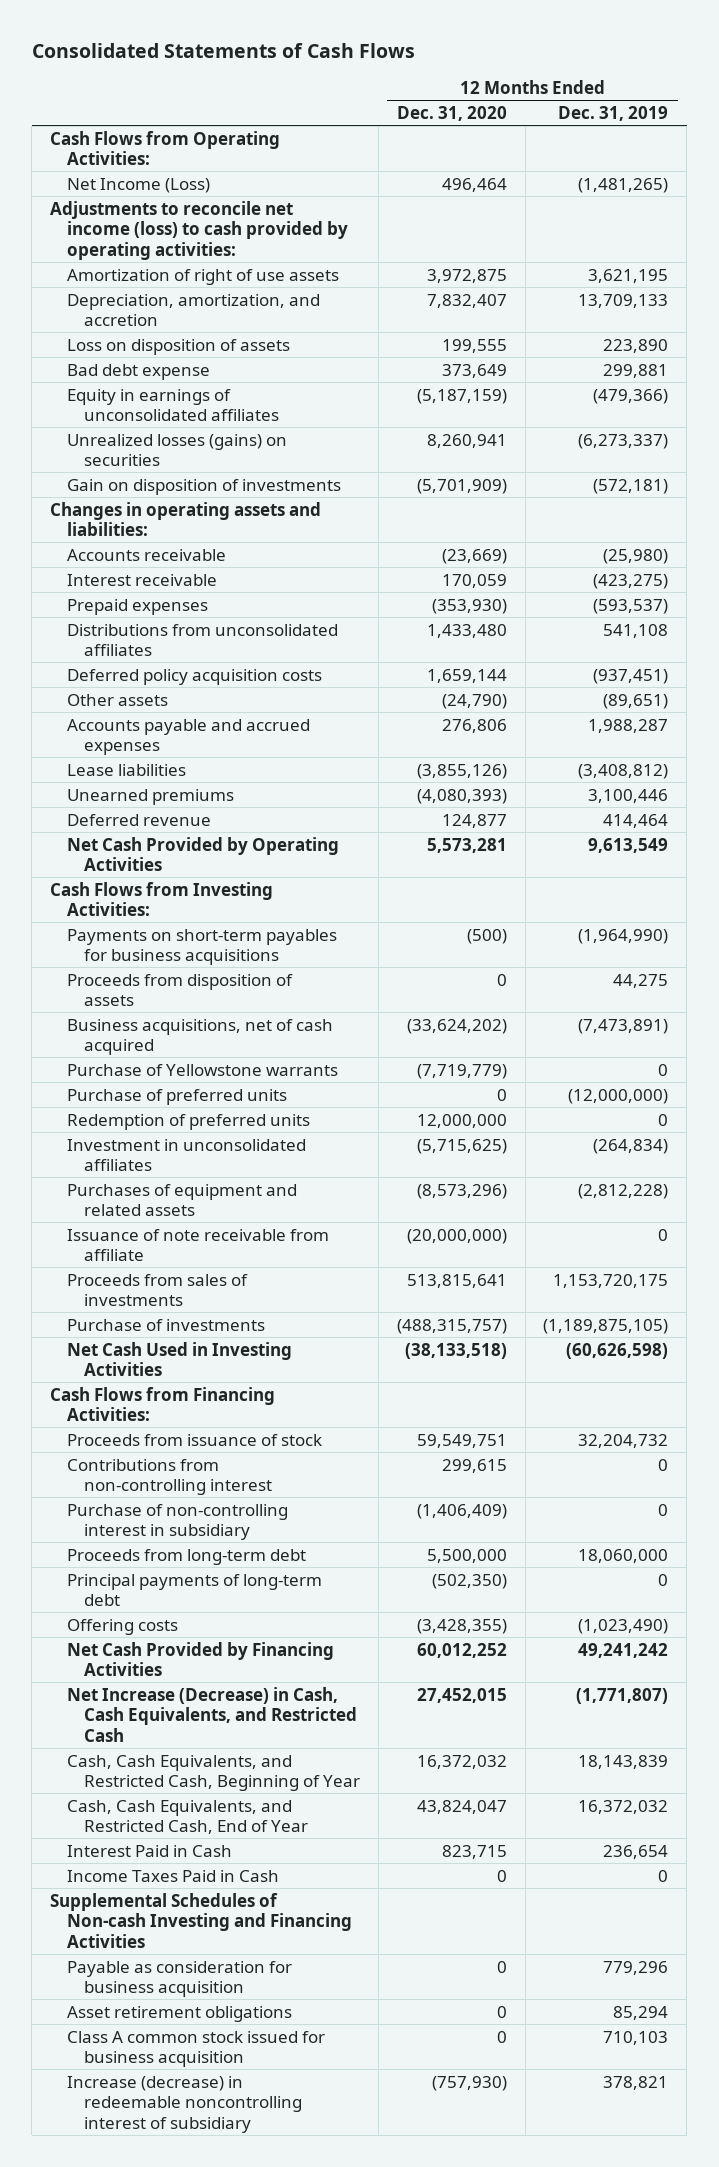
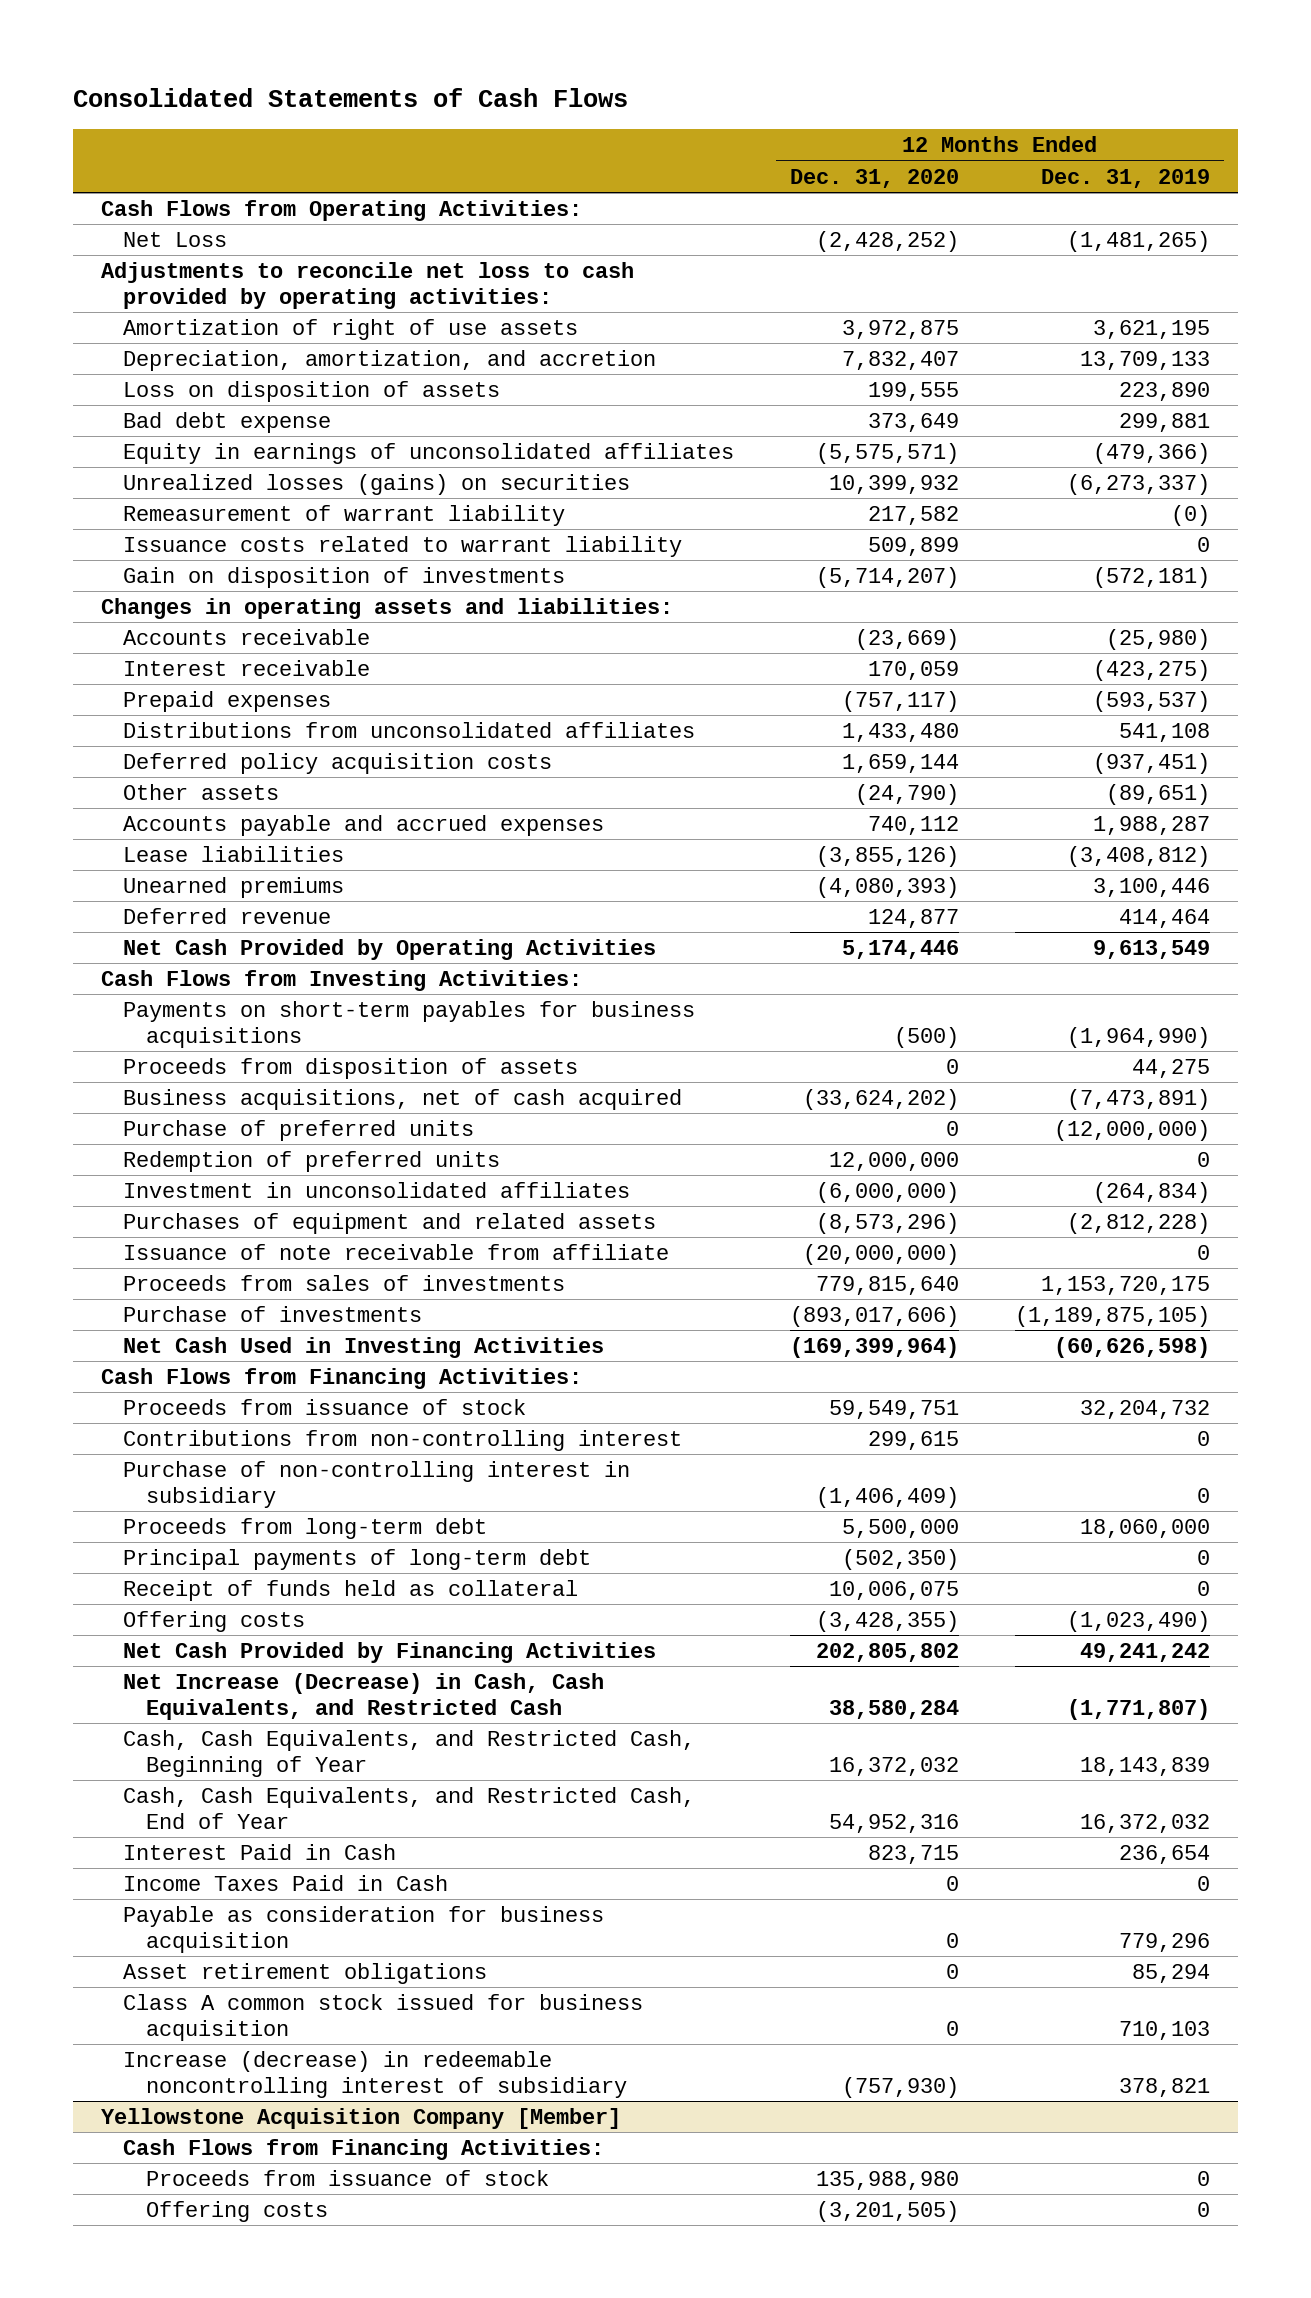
[66,177,210,193] Net Income (Loss) -> [123,232,228,248] Net Loss
[441,177,507,192] 496,464 -> [816,231,960,253] (2,428,252)
[50,200,348,260] Adjustments to reconcile net income (loss) to cash provided by operating activities: -> [100,262,634,309] Adjustments to reconcile net loss to cash provided by operating activities:
[416,388,507,404] (5,187,159) -> [816,443,960,465] (5,575,571)
[426,433,507,448] 8,260,941 -> [829,475,960,495] 10,399,932
none -> [123,505,566,527] Remeasurement of warrant liability
none -> [123,536,683,558] Issuance costs related to warrant liability
[416,478,507,494] (5,701,909) -> [816,567,960,589] (5,714,207)
[431,598,507,614] (353,930) -> [842,691,960,713] (757,117)
[441,718,507,733] 276,806 -> [868,816,960,836] 740,112
[426,837,507,853] 5,573,281 -> [842,940,960,960] 5,174,446
[66,1063,338,1076] Purchase of Yellowstone warrants -> none
[416,1138,507,1154] (5,715,625) -> [816,1182,960,1204] (6,000,000)
[406,1273,507,1288] 513,815,641 -> [816,1276,960,1296] 779,815,640
[396,1318,507,1334] (488,315,757) -> [790,1306,960,1328] (893,017,606)
[404,1342,507,1359] (38,133,518) -> [790,1337,960,1359] (169,399,964)
none -> [123,1580,579,1602] Receipt of funds held as collateral
[416,1642,507,1658] 60,012,252 -> [816,1643,960,1663] 202,805,802
[416,1687,507,1703] 27,452,015 -> [829,1699,960,1719] 38,580,284
[416,1799,507,1814] 43,824,047 -> [829,1813,960,1833] 54,952,316
[50,1892,352,1948] Supplemental Schedules of Non-cash Investing and Financing Activities -> none
none -> [100,2108,621,2130] Yellowstone Acquisition Company [Member]
none -> [123,2139,605,2161] Cash Flows from Financing Activities:
none -> [146,2170,550,2187] Proceeds from issuance of stock
none -> [146,2201,329,2223] Offering costs

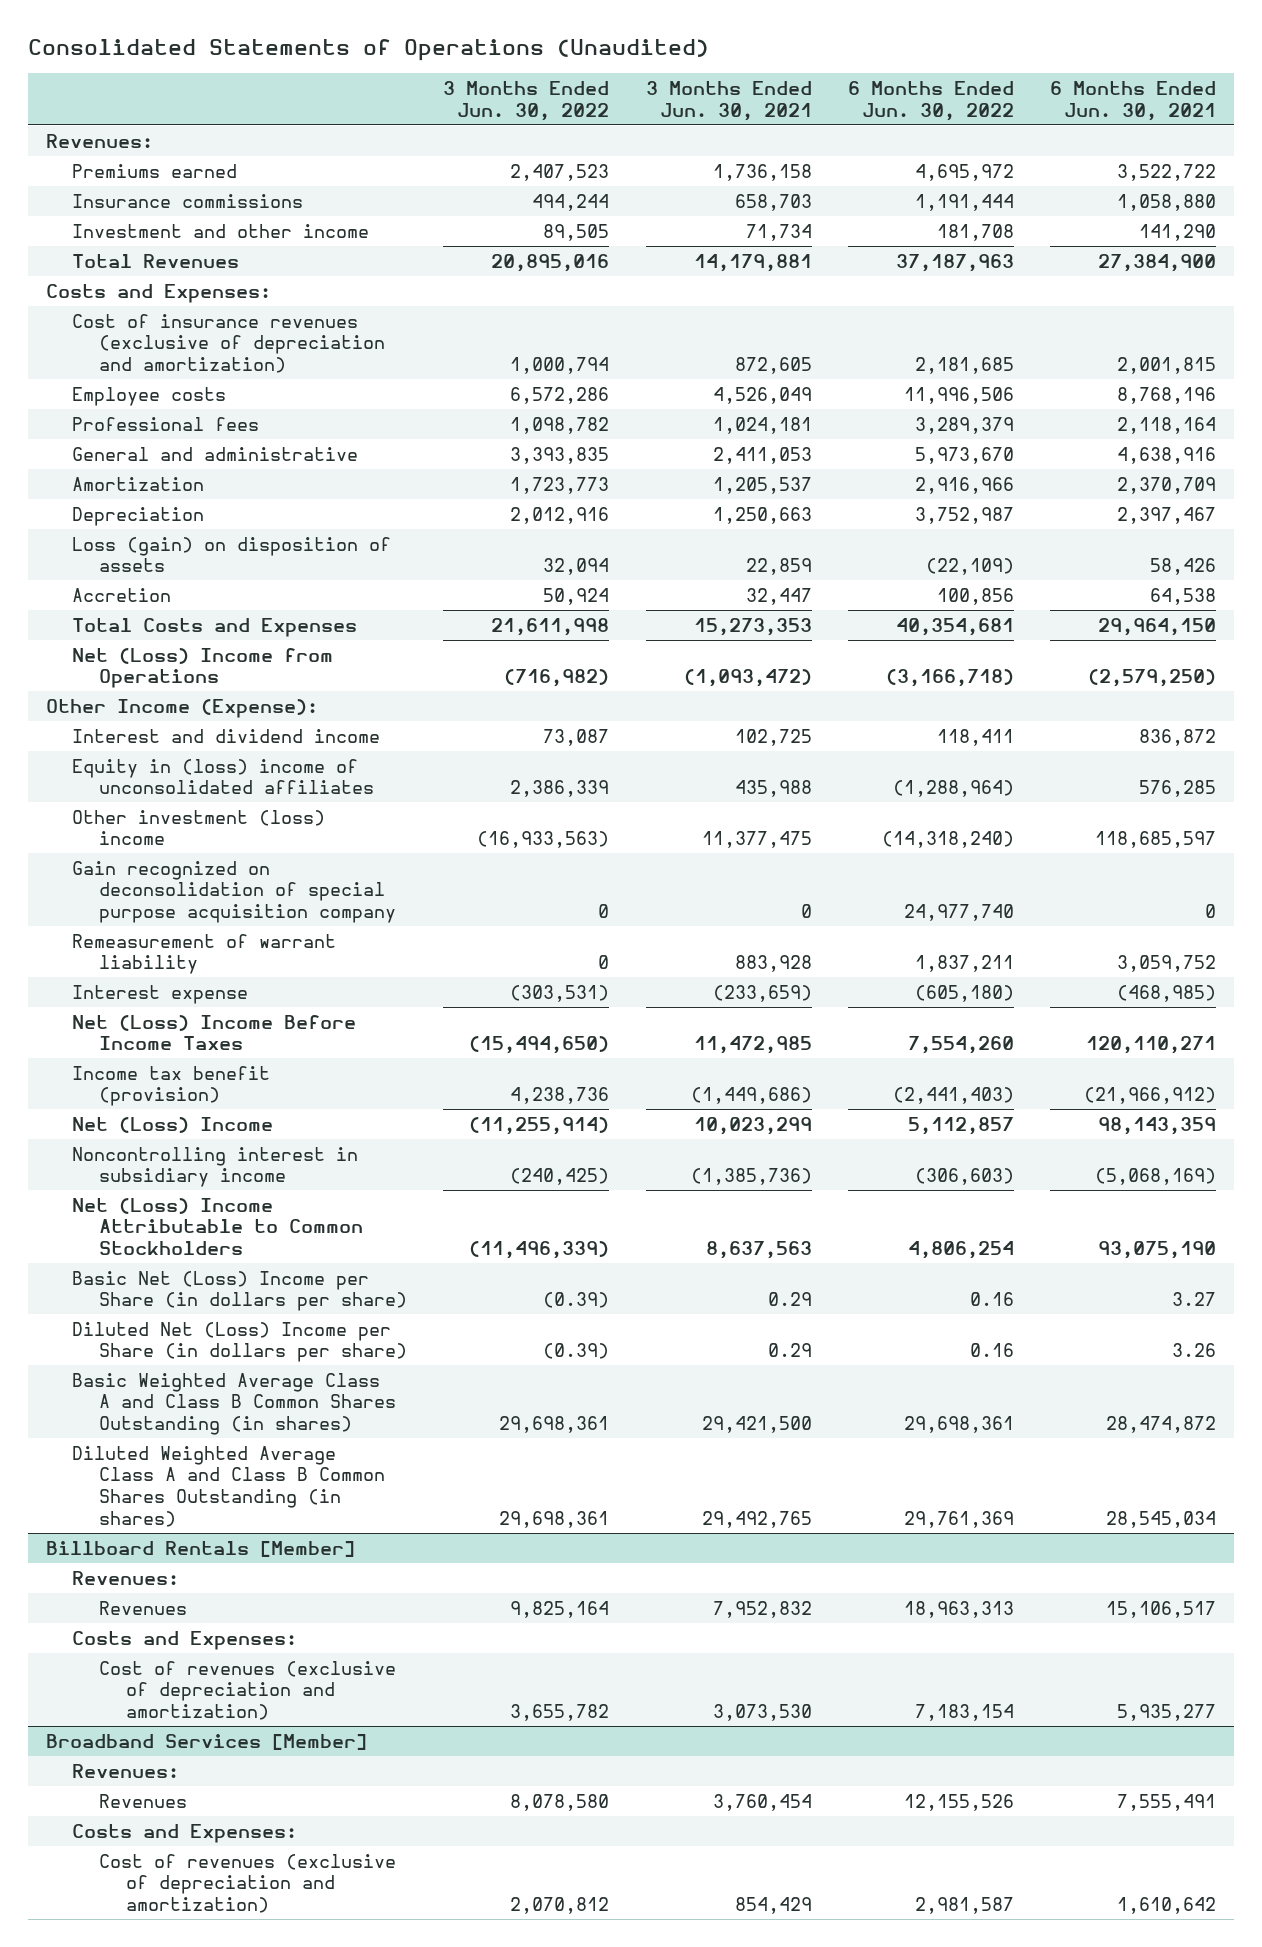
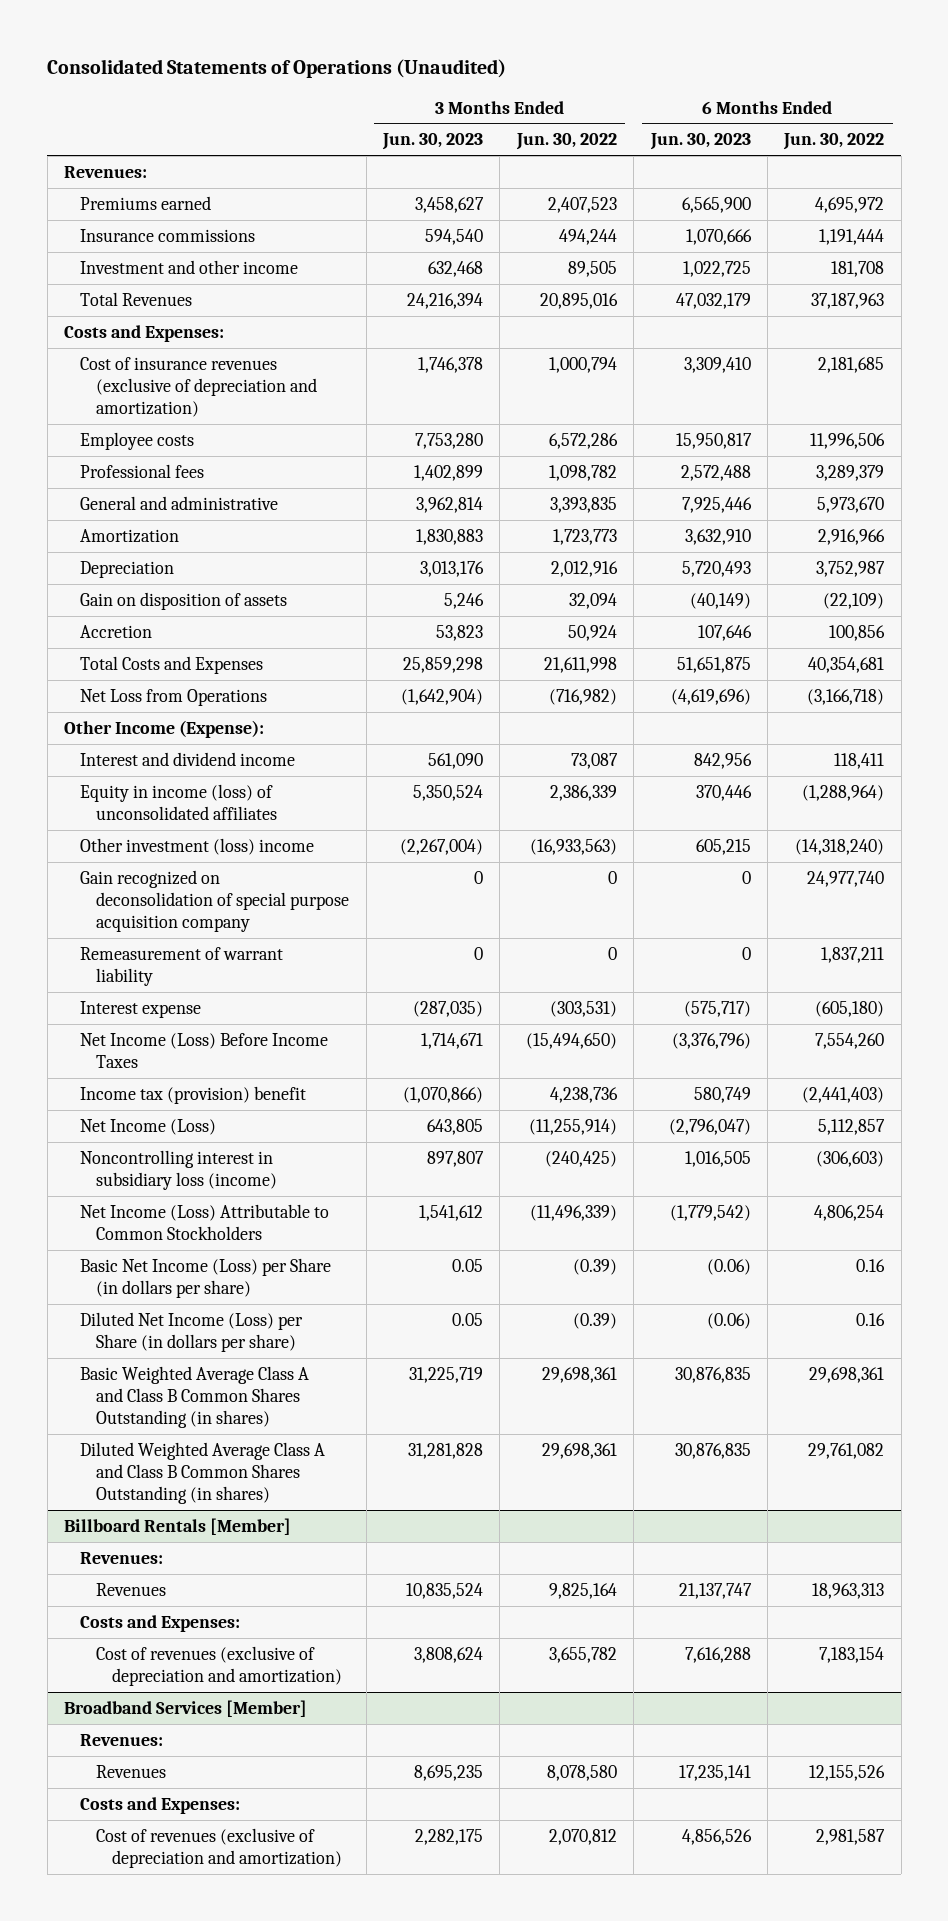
[645,80,812,121] 3 Months Ended Jun. 30, 2021 -> none
[1049,80,1216,121] 6 Months Ended Jun. 30, 2021 -> none
none -> [381,133,483,151] Jun. 30, 2023
none -> [649,133,751,151] Jun. 30, 2023
[72,536,392,573] Loss (gain) on disposition of assets -> [80,591,288,610] Gain on disposition of assets
[72,647,334,689] Net (Loss) Income from Operations -> [80,688,268,706] Net Loss from Operations
[72,758,375,795] Equity in (loss) income of unconsolidated affiliates -> [80,783,278,820] Equity in income (loss) of unconsolidated affiliates
[72,1014,357,1051] Net (Loss) Income Before Income Taxes -> [80,1032,329,1068] Net Income (Loss) Before Income Taxes
[72,1065,271,1107] Income tax benefit (provision) -> [80,1085,307,1104] Income tax (provision) benefit
[72,1116,274,1133] Net (Loss) Income -> [80,1118,217,1135] Net Income (Loss)
[72,1146,359,1188] Noncontrolling interest in subsidiary income -> [80,1149,278,1190] Noncontrolling interest in subsidiary loss (income)
[72,1197,364,1256] Net (Loss) Income Attributable to Common Stockholders -> [80,1203,330,1240] Net Income (Loss) Attributable to Common Stockholders
[72,1270,408,1312] Basic Net (Loss) Income per Share (in dollars per share) -> [80,1257,332,1298] Basic Net Income (Loss) per Share (in dollars per share)
[72,1321,408,1363] Diluted Net (Loss) Income per Share (in dollars per share) -> [80,1311,304,1352] Diluted Net Income (Loss) per Share (in dollars per share)
[903,1511,1014,1529] 29,761,369 -> [808,1442,885,1459] 29,761,082

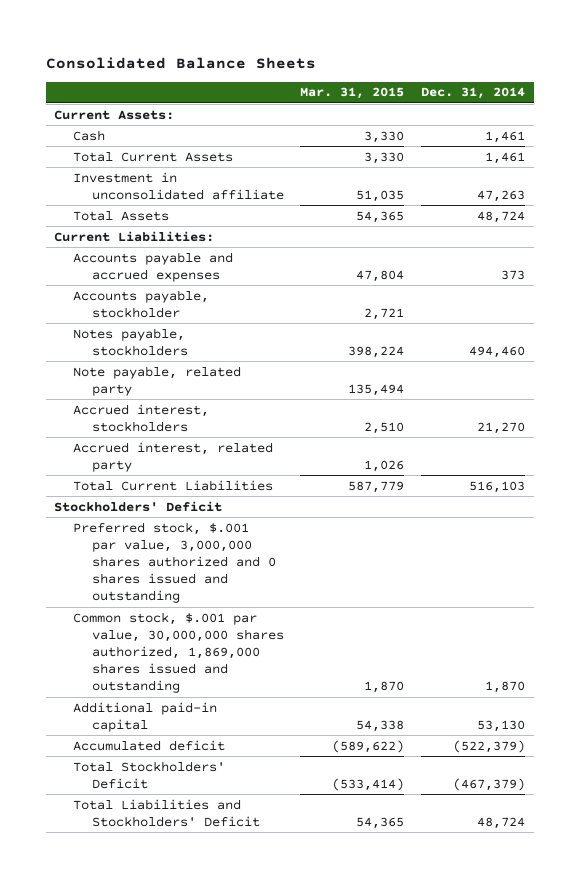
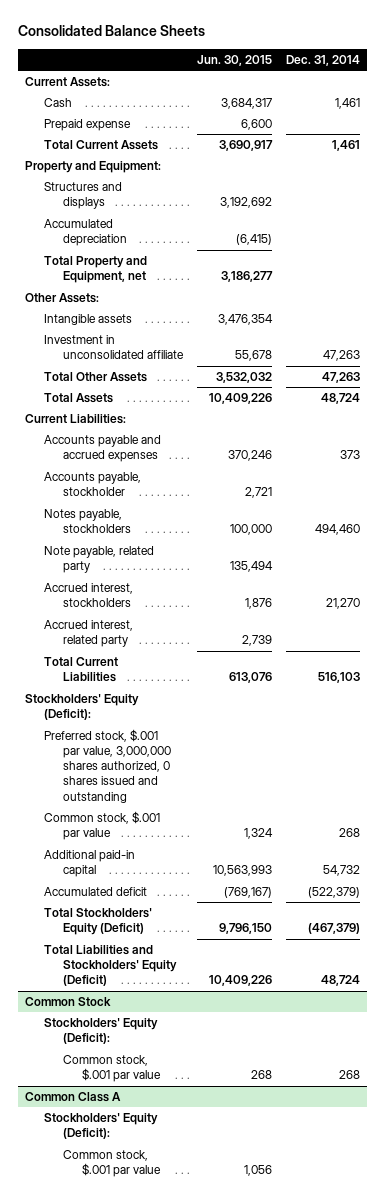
[300,87,405,100] Mar. 31, 2015 -> none
none -> [197,54,273,66] Jun. 30, 2015
none -> [43,119,131,132] Prepaid expense
none -> [24,161,161,174] Property and Equipment:
none -> [43,182,122,210] Structures and displays
none -> [43,219,128,247] Accumulated depreciation
none -> [43,256,147,284] Total Property and Equipment, net
none -> [24,293,99,304] Other Assets:
none -> [43,314,132,326] Intangible assets
none -> [43,372,147,383] Total Other Assets
[73,611,284,694] Common stock, $.001 par value, 30,000,000 shares authorized, 1,869,000 shares issued and outstanding -> none
[54,500,223,512] Stockholders' Deficit -> [24,694,139,721] Stockholders' Equity (Deficit):
[73,521,276,604] Preferred stock, $.001 par value, 3,000,000 shares authorized and 0 shares issued and outstanding -> [43,729,172,803] Preferred stock, $.001 par value, 3,000,000 shares authorized, 0 shares issued and outstanding
none -> [43,811,160,841] Common stock, $.001 par value
[477,719,526,732] 53,130 -> [323,865,361,877] 54,732
[73,760,226,789] Total Stockholders' Deficit -> [43,908,152,936] Total Stockholders' Equity (Deficit)
[73,798,260,827] Total Liabilities and Stockholders' Deficit -> [43,945,178,987] Total Liabilities and Stockholders' Equity (Deficit)
none -> [24,997,111,1007] Common Stock
none -> [43,1018,158,1045] Stockholders' Equity (Deficit):
none -> [63,1055,162,1083] Common stock, $.001 par value
none -> [24,1092,121,1103] Common Class A
none -> [43,1113,158,1140] Stockholders' Equity (Deficit):
none -> [63,1150,162,1178] Common stock, $.001 par value

